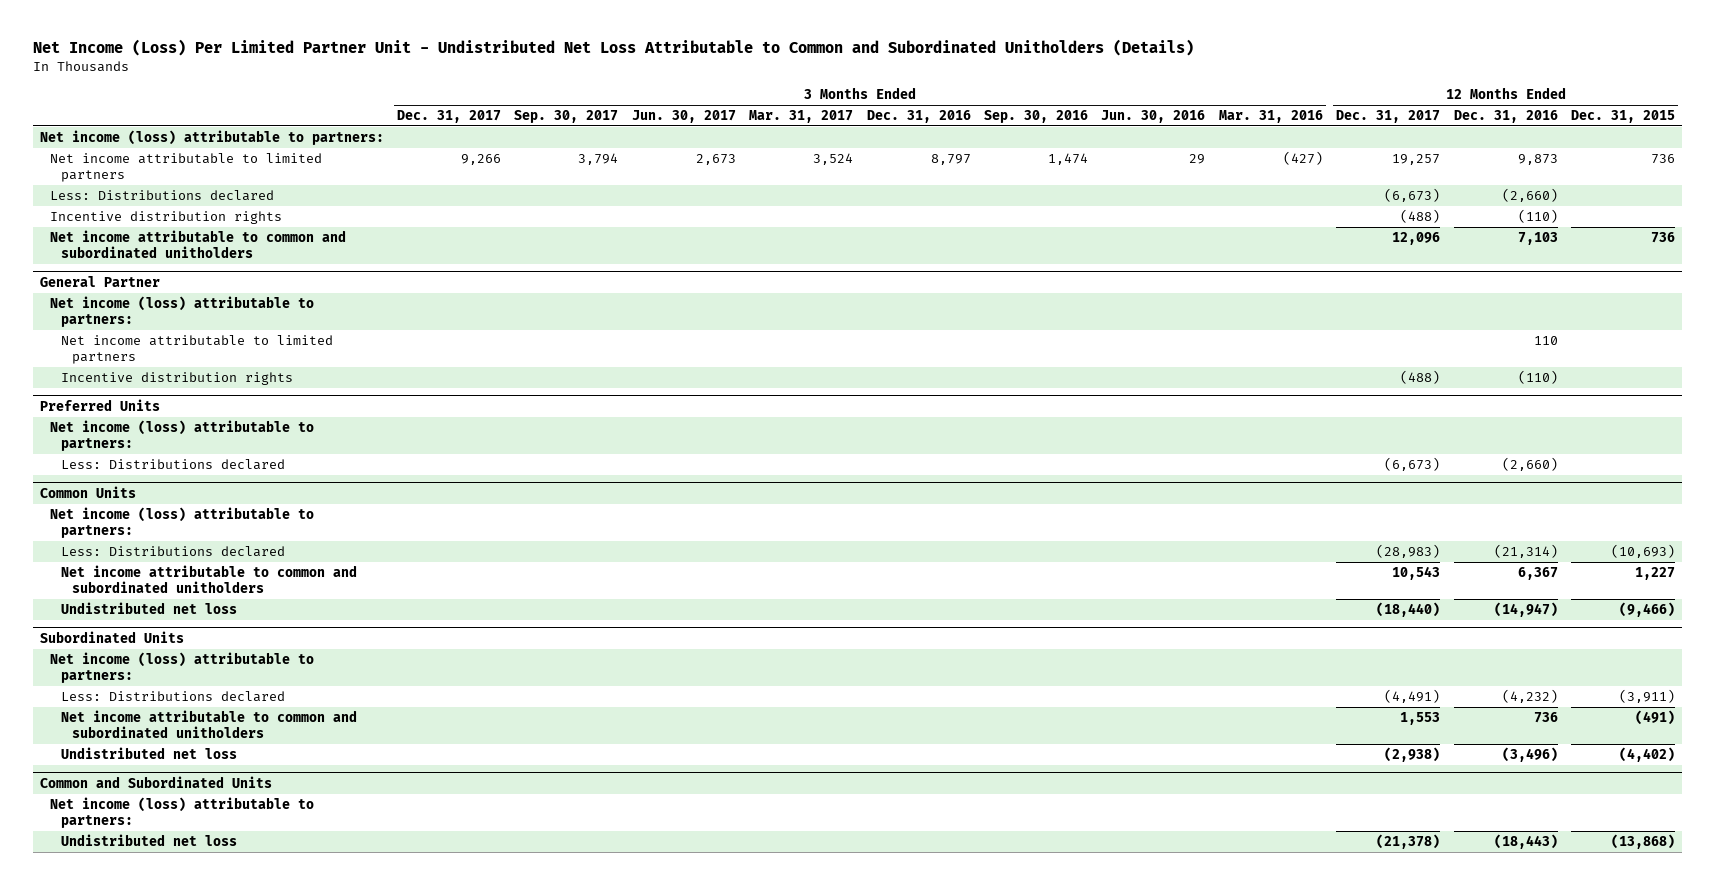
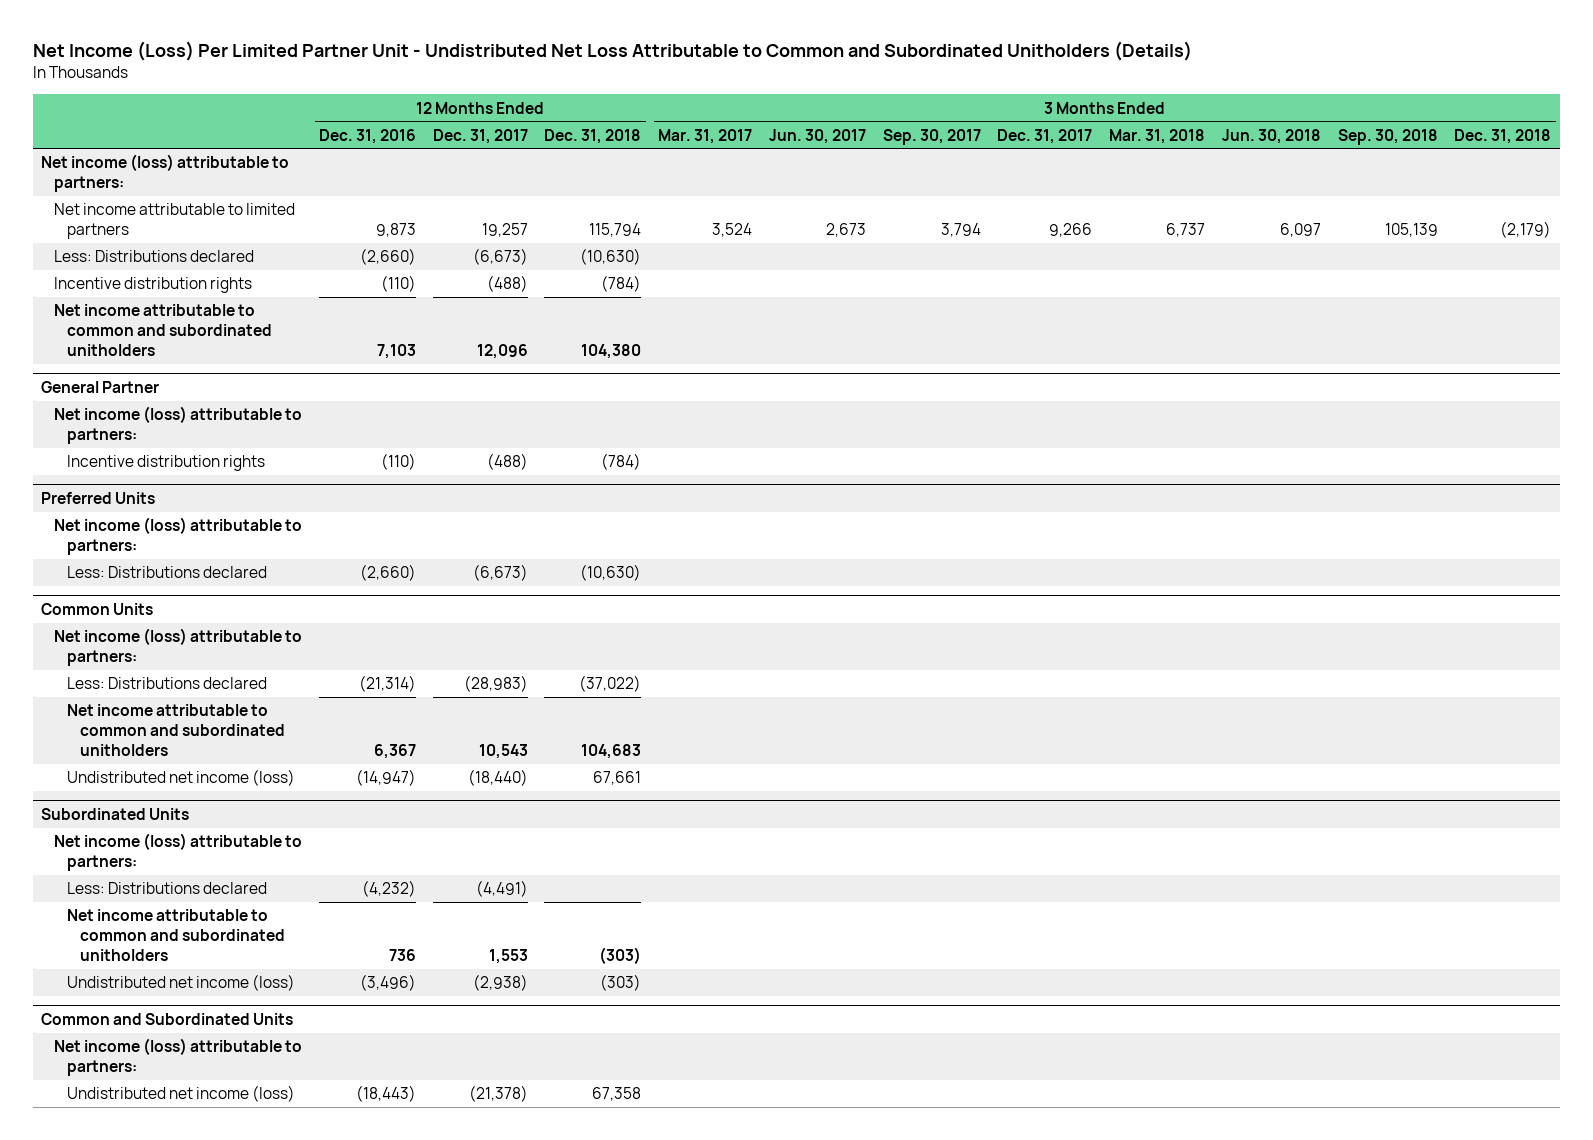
[866,110,971,124] Dec. 31, 2016 -> none
[984,110,1089,124] Sep. 30, 2016 -> none
[1101,110,1206,124] Jun. 30, 2016 -> none
[1218,110,1323,124] Mar. 31, 2016 -> none
[1571,110,1676,124] Dec. 31, 2015 -> none
none -> [544,128,642,144] Dec. 31, 2018
none -> [1109,128,1206,144] Mar. 31, 2018
none -> [1221,128,1321,144] Jun. 30, 2018
none -> [1337,128,1438,145] Sep. 30, 2018
none -> [1454,128,1552,144] Dec. 31, 2018
[61,335,334,364] Net income attributable to limited partners -> none
[61,602,238,615] Undistributed net loss -> [67,769,296,787] Undistributed net income (loss)
[61,747,238,760] Undistributed net loss -> [67,974,296,992] Undistributed net income (loss)
[61,834,238,847] Undistributed net loss -> [67,1085,296,1103] Undistributed net income (loss)

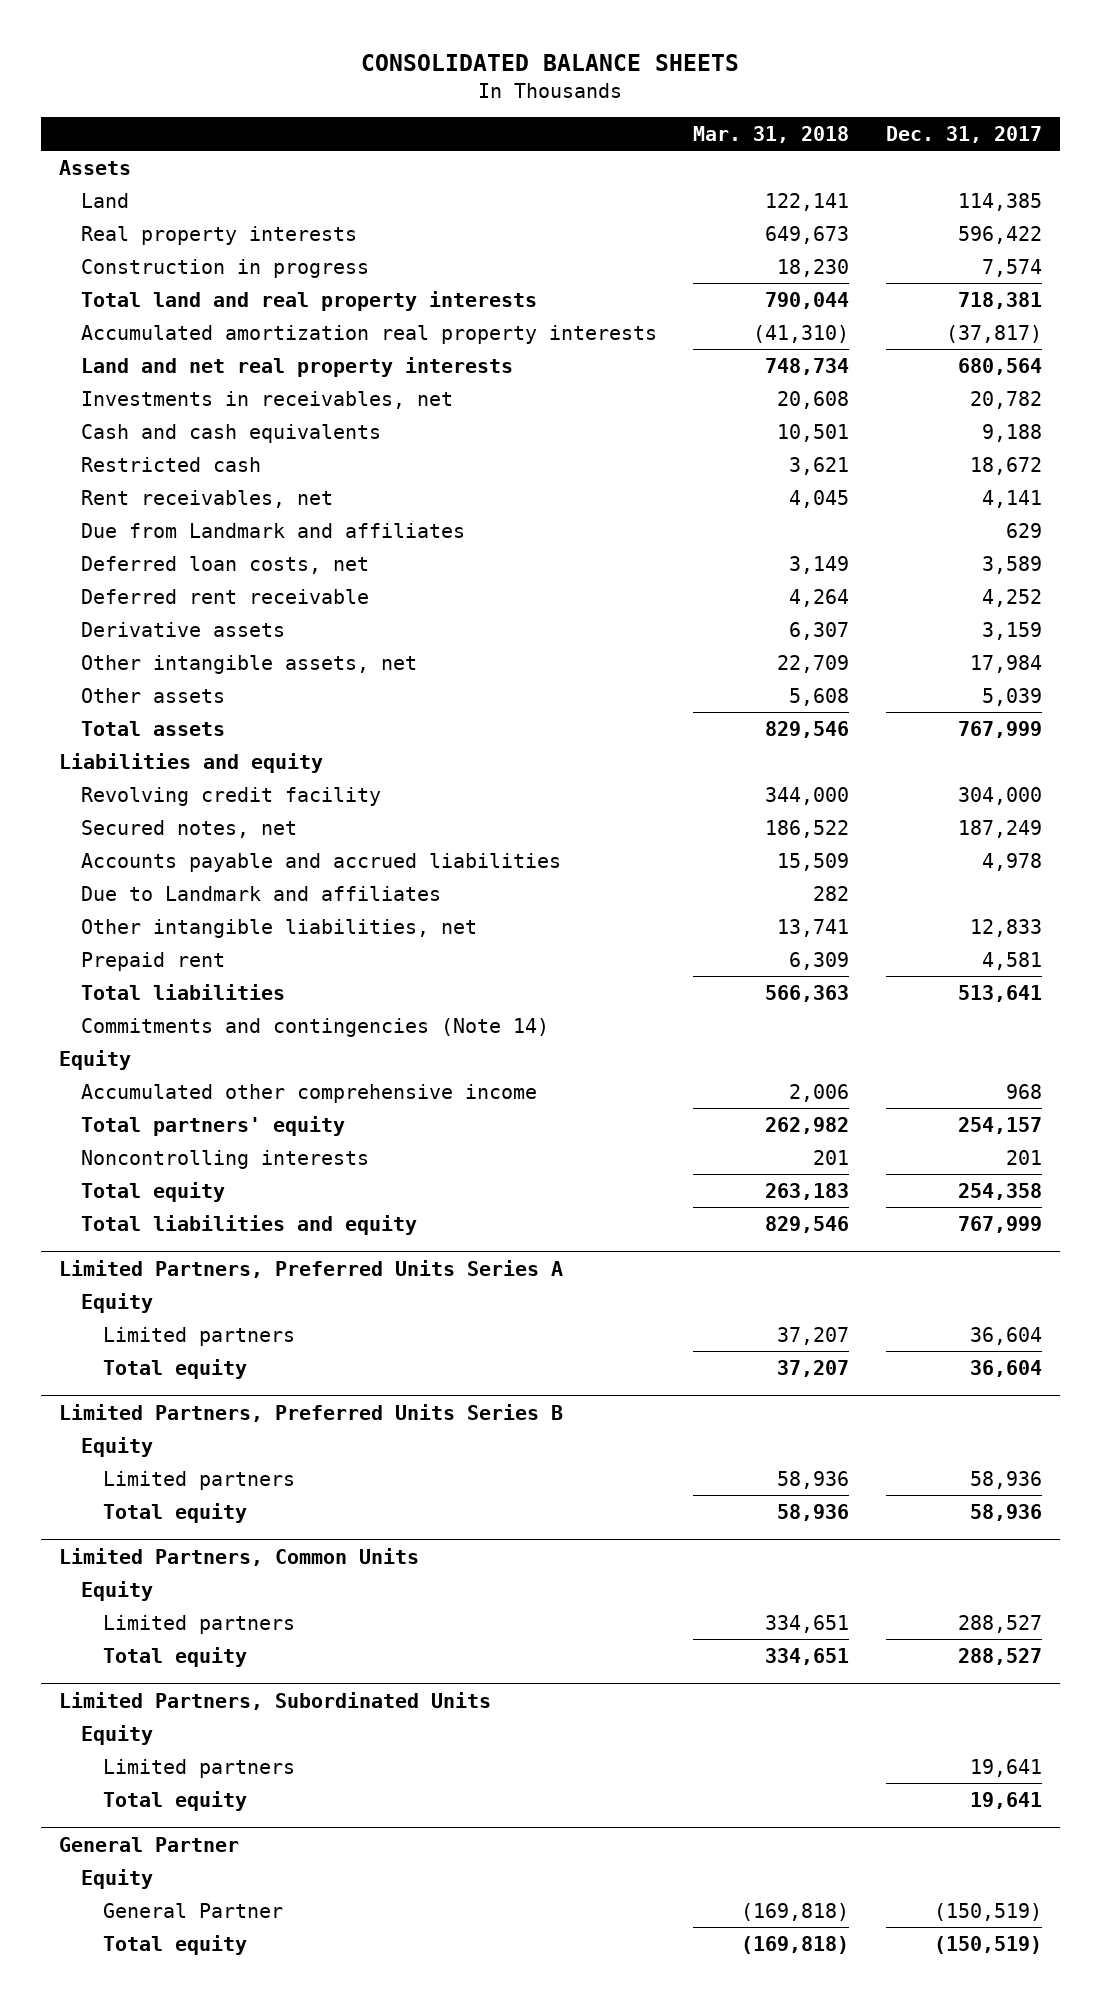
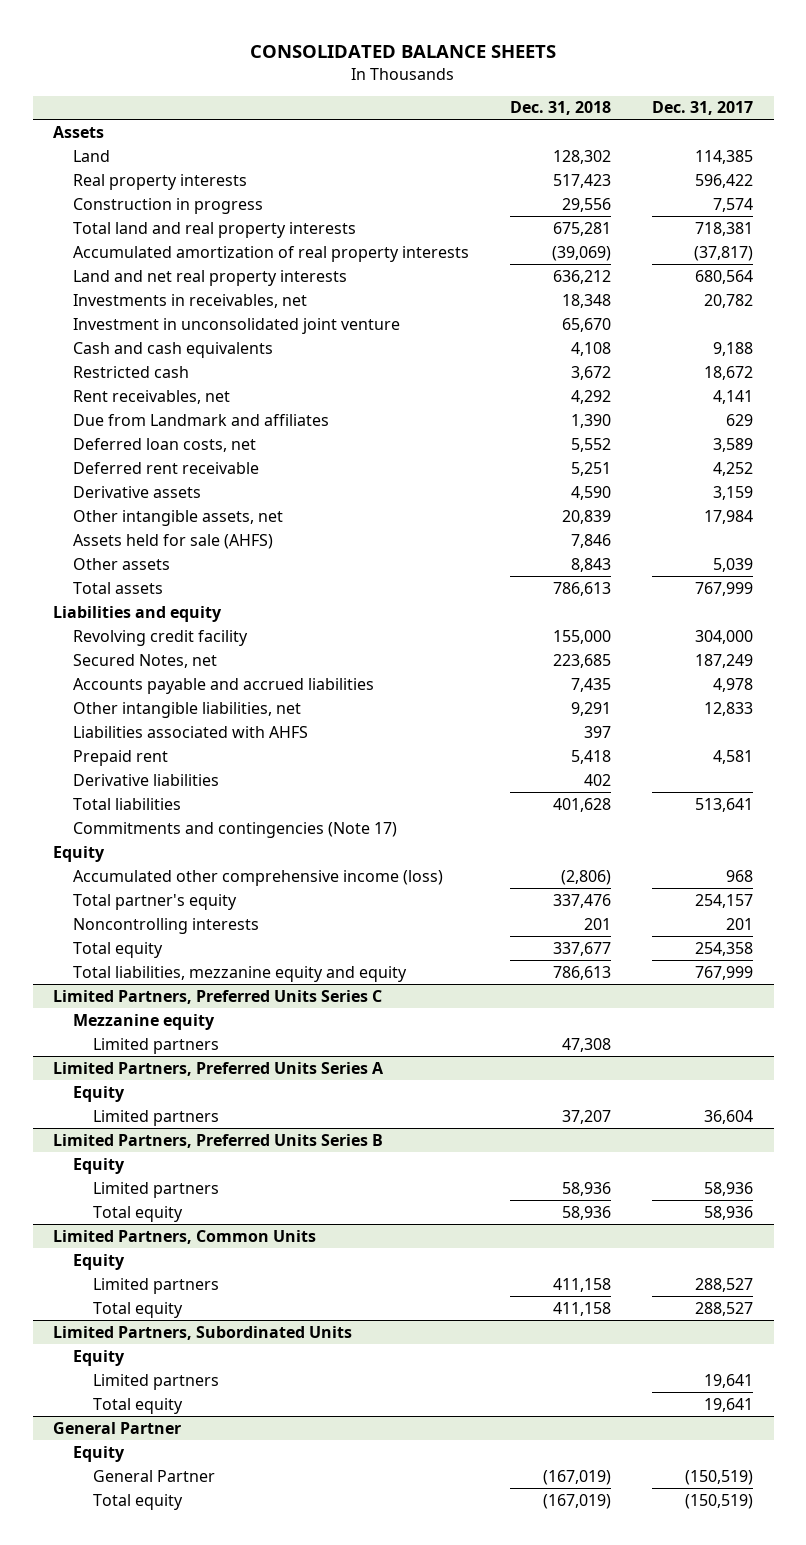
[693,125,850,143] Mar. 31, 2018 -> none
none -> [510,101,612,116] Dec. 31, 2018
[80,324,657,344] Accumulated amortization real property interests -> [73,245,470,262] Accumulated amortization of real property interests
none -> [73,317,401,334] Investment in unconsolidated joint venture
none -> [73,533,274,549] Assets held for sale (AHFS)
[80,819,297,838] Secured notes, net -> [73,653,218,668] Secured Notes, net
[80,885,441,901] Due to Landmark and affiliates -> none
none -> [73,725,309,738] Liabilities associated with AHFS
none -> [73,773,220,786] Derivative liabilities
[80,1017,549,1037] Commitments and contingencies (Note 14) -> [73,821,398,838] Commitments and contingencies (Note 17)
[80,1083,537,1103] Accumulated other comprehensive income -> [73,869,444,886] Accumulated other comprehensive income (loss)
[80,1115,345,1136] Total partners' equity -> [73,893,238,910] Total partner's equity
[80,1214,417,1235] Total liabilities and equity -> [73,965,408,982] Total liabilities, mezzanine equity and equity
none -> [53,989,383,1004] Limited Partners, Preferred Units Series C
none -> [73,1013,216,1030] Mezzanine equity
none -> [93,1037,220,1054] Limited partners
[102,1358,247,1379] Total equity -> none

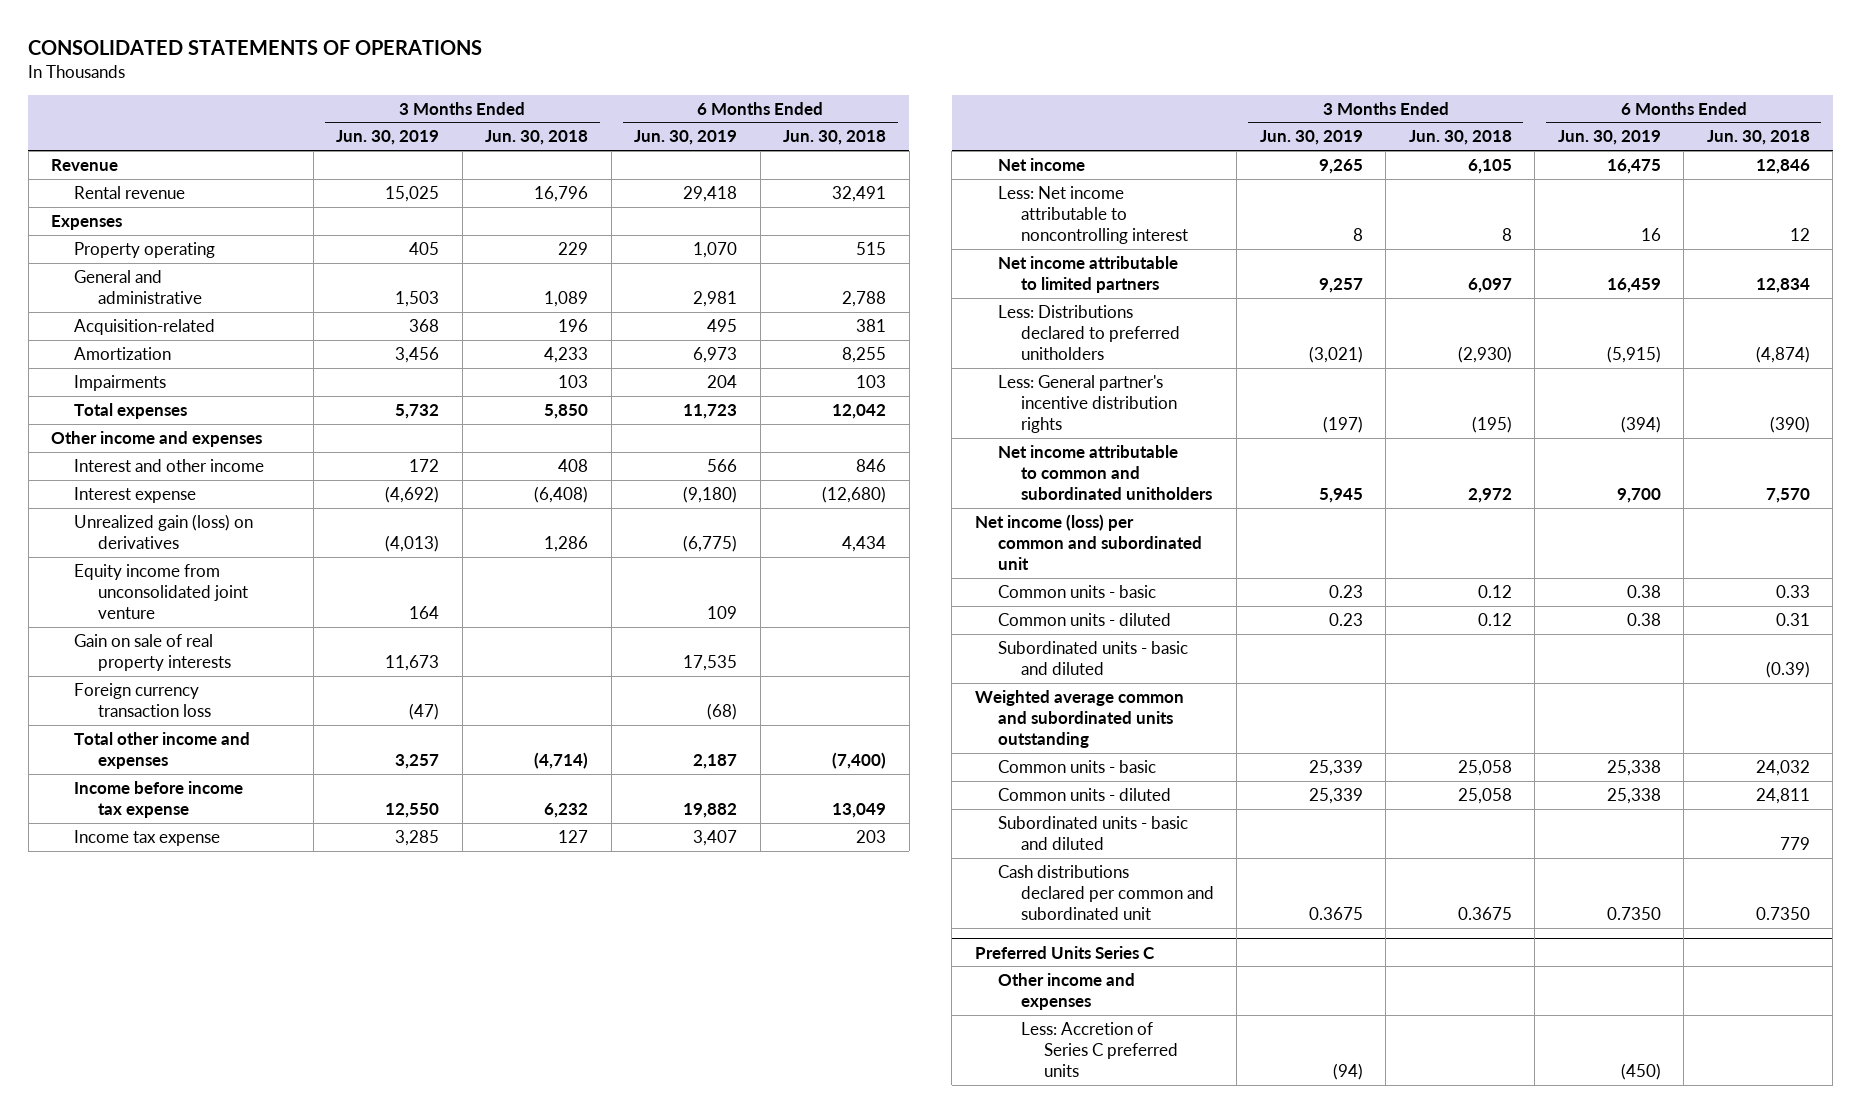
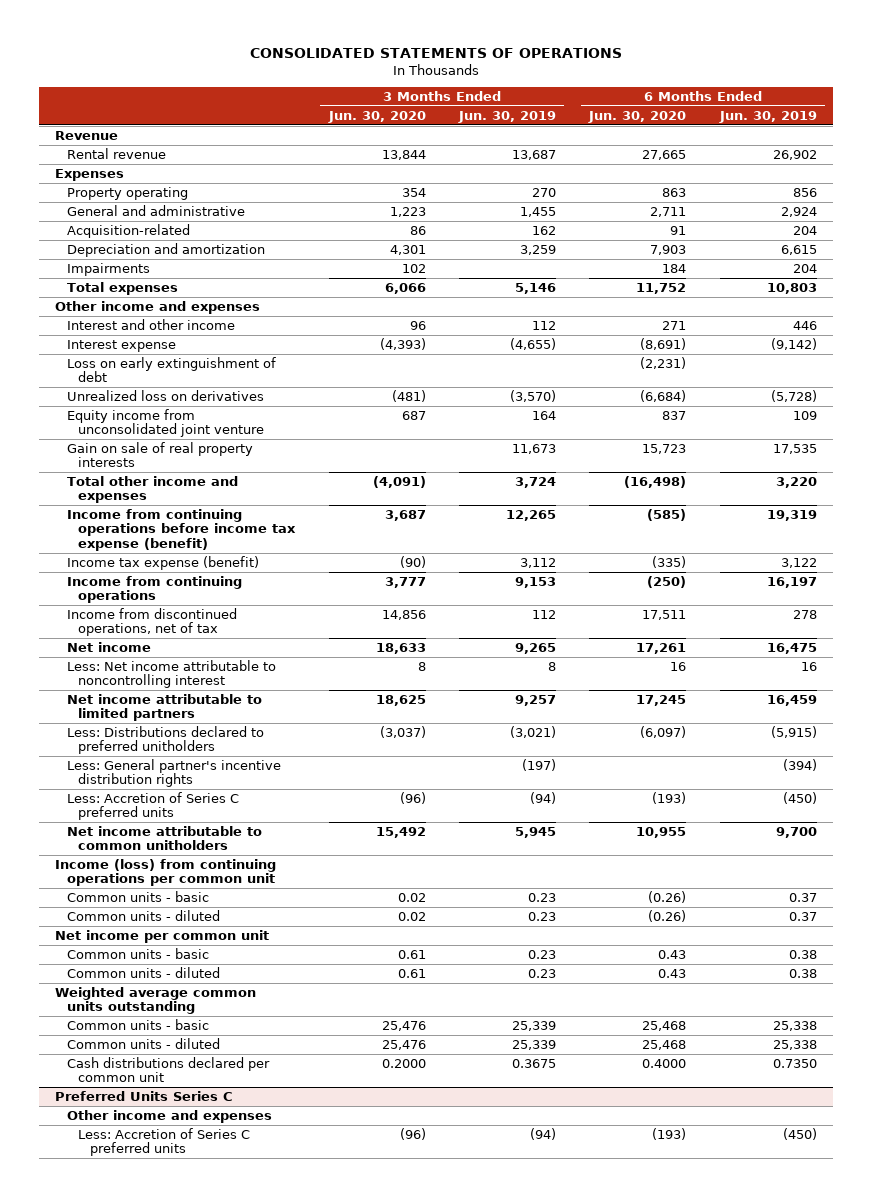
[485,130,589,146] Jun. 30, 2018 -> none
[783,130,887,146] Jun. 30, 2018 -> none
none -> [327,110,426,123] Jun. 30, 2020
none -> [588,110,687,123] Jun. 30, 2020
[385,186,440,203] 15,025 -> [511,149,556,160] 13,687
[683,186,738,203] 29,418 -> [772,149,817,160] 26,902
[74,347,172,361] Amortization -> none
[409,242,440,256] 405 -> [531,187,556,197] 270
[693,242,738,259] 1,070 -> [792,187,817,197] 856
[395,291,440,308] 1,503 -> [519,206,556,217] 1,455
[693,291,738,308] 2,981 -> [780,206,817,217] 2,924
[409,319,440,333] 368 -> [531,225,556,235] 162
[707,319,738,333] 495 -> [792,225,817,235] 204
none -> [66,242,265,257] Depreciation and amortization
[395,404,440,420] 5,732 -> [514,282,556,294] 5,146
[683,404,738,420] 11,723 -> [766,282,817,294] 10,803
[409,459,440,473] 172 -> [531,320,556,330] 112
[707,459,738,473] 566 -> [792,320,817,330] 446
[385,486,440,504] (4,692) -> [509,337,556,350] (4,655)
[683,486,738,504] (9,180) -> [770,337,817,350] (9,142)
none -> [66,356,276,383] Loss on early extinguishment of debt
[74,514,254,550] Unrealized gain (loss) on derivatives -> [66,389,264,401] Unrealized loss on derivatives
[385,535,440,553] (4,013) -> [509,389,556,402] (3,570)
[683,535,738,553] (6,775) -> [770,389,817,402] (5,728)
[74,683,211,718] Foreign currency transaction loss -> none
[395,754,440,770] 3,257 -> [514,476,556,488] 3,724
[693,754,738,770] 2,187 -> [775,476,817,488] 3,220
[74,781,244,819] Income before income tax expense -> [66,508,297,551] Income from continuing operations before income tax expense (benefit)
[385,803,440,819] 12,550 -> [505,509,556,521] 12,265
[683,803,738,819] 19,882 -> [766,509,817,521] 19,319
[74,830,221,847] Income tax expense -> [66,555,259,570] Income tax expense (benefit)
[395,830,440,847] 3,285 -> [519,557,556,568] 3,112
[693,830,738,847] 3,407 -> [780,557,817,568] 3,122
none -> [66,575,242,604] Income from continuing operations
none -> [66,607,237,637] Income from discontinued operations, net of tax
none -> [66,791,239,821] Less: Accretion of Series C preferred units
[997,445,1213,501] Net income attributable to common and subordinated unitholders -> [66,825,262,851] Net income attributable to common unitholders
none -> [55,858,277,887] Income (loss) from continuing operations per common unit
none -> [66,890,209,902] Common units - basic
none -> [66,909,220,921] Common units - diluted
[974,514,1202,571] Net income (loss) per common and subordinated unit -> [55,929,270,943] Net income per common unit
[997,641,1188,676] Subordinated units - basic and diluted -> none
[974,690,1184,749] Weighted average common and subordinated units outstanding -> [55,986,257,1015] Weighted average common units outstanding
[997,816,1188,851] Subordinated units - basic and diluted -> none
[997,865,1215,921] Cash distributions declared per common and subordinated unit -> [66,1056,270,1083] Cash distributions declared per common unit

